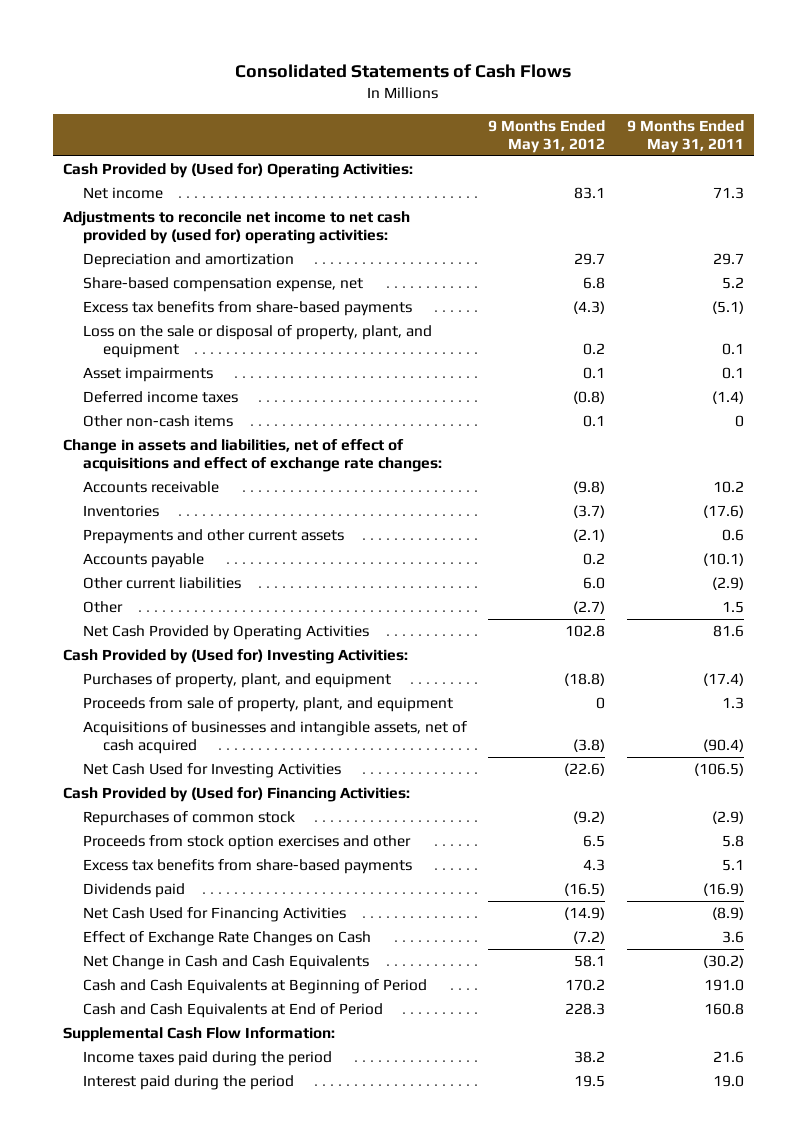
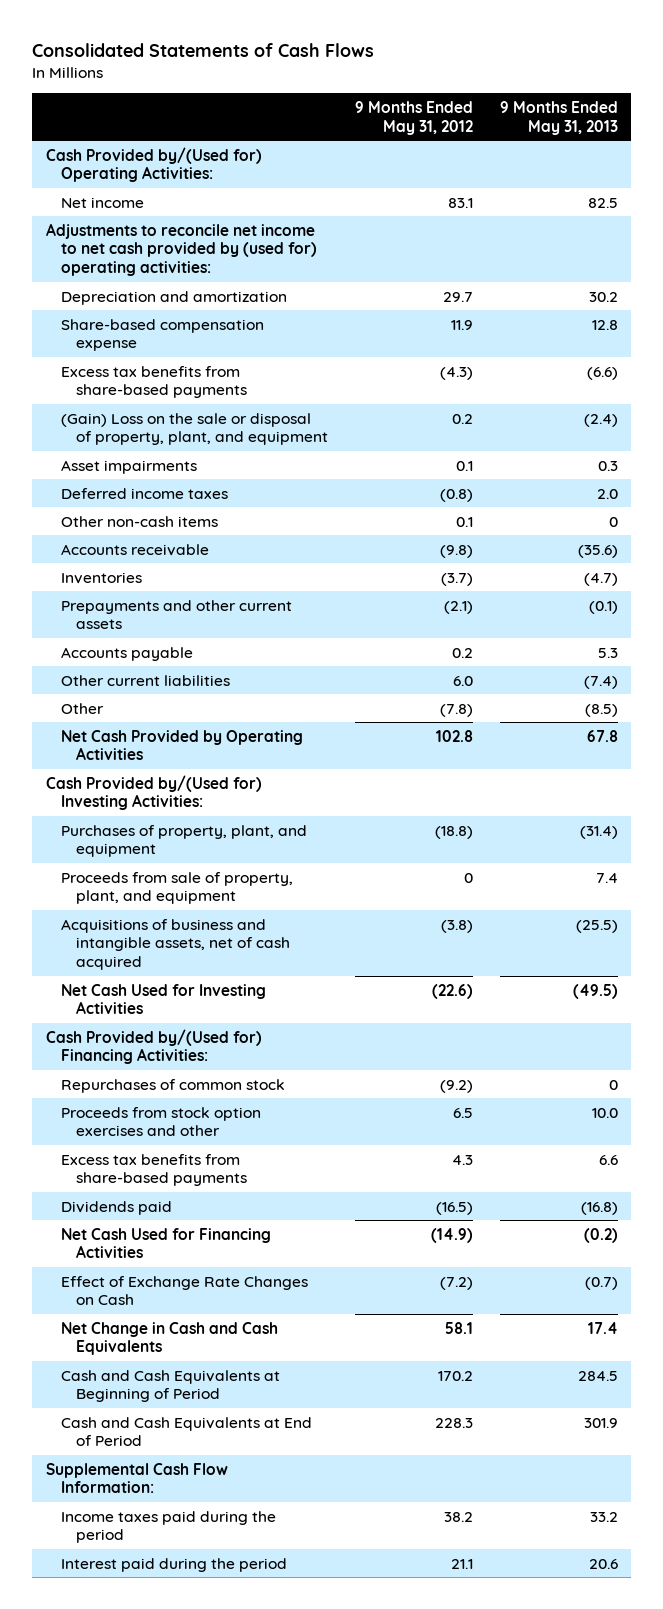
[626,119,744,153] 9 Months Ended May 31, 2011 -> none
none -> [499,101,618,135] 9 Months Ended May 31, 2013
[63,162,414,178] Cash Provided by (Used for) Operating Activities: -> [45,146,262,183] Cash Provided by/(Used for) Operating Activities:
[83,276,364,292] Share-based compensation expense, net -> [60,318,264,352] Share-based compensation expense
[583,276,606,289] 6.8 -> [451,319,474,330] 11.9
[83,324,433,359] Loss on the sale or disposal of property, plant, and equipment -> [60,412,329,446] (Gain) Loss on the sale or disposal of property, plant, and equipment
[63,438,443,473] Change in assets and liabilities, net of effect of acquisitions and effect of exchange rate changes: -> none
[573,600,606,614] (2.7) -> [440,703,474,717] (7.8)
[63,648,409,664] Cash Provided by (Used for) Investing Activities: -> [45,774,262,811] Cash Provided by/(Used for) Investing Activities:
[83,720,468,755] Acquisitions of businesses and intangible assets, net of cash acquired -> [60,918,291,970] Acquisitions of business and intangible assets, net of cash acquired
[63,786,411,802] Cash Provided by (Used for) Financing Activities: -> [45,1028,262,1065] Cash Provided by/(Used for) Financing Activities:
[574,1074,606,1087] 19.5 -> [451,1558,474,1569] 21.1

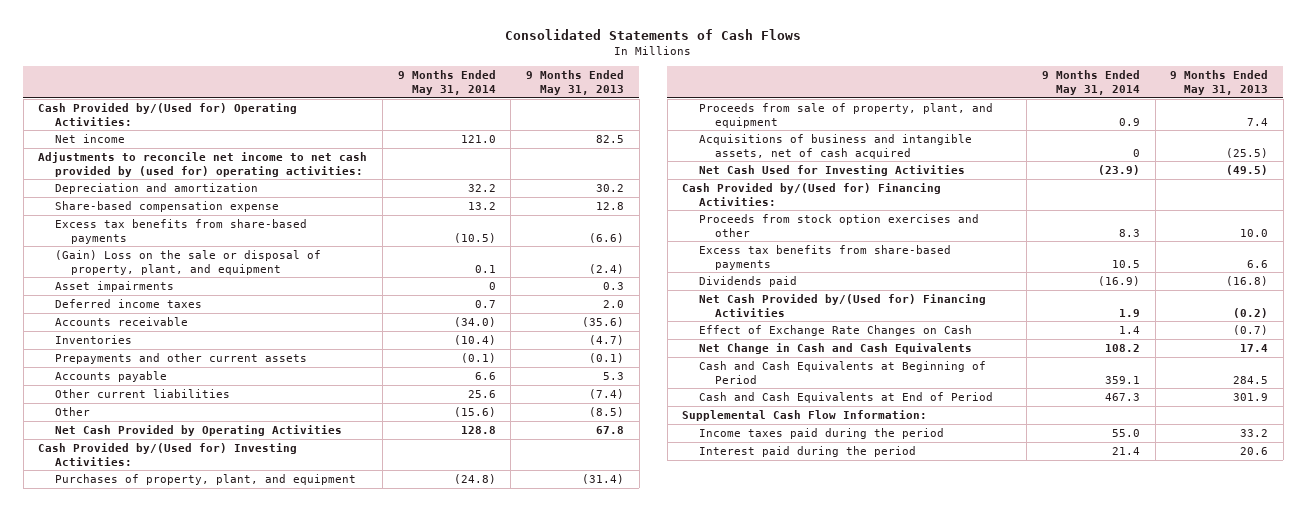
[355,101,474,135] 9 Months Ended May 31, 2012 -> none
none -> [397,70,496,95] 9 Months Ended May 31, 2014
[60,515,218,527] Other non-cash items -> none
[60,1078,285,1093] Repurchases of common stock -> none
[60,1227,271,1259] Net Cash Used for Financing Activities -> [698,293,986,317] Net Cash Provided by/(Used for) Financing Activities

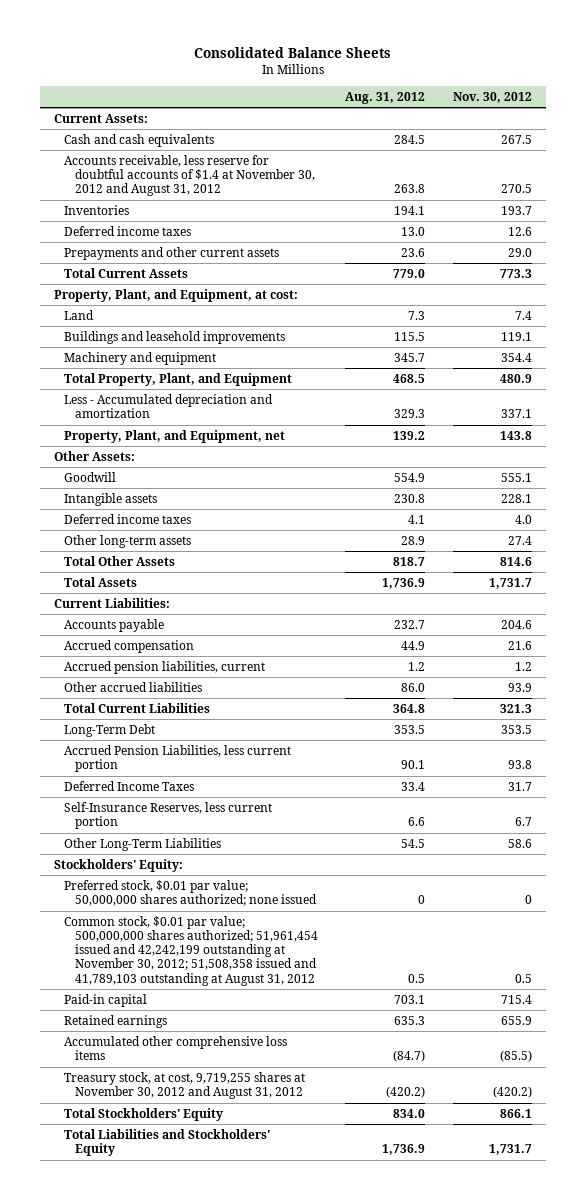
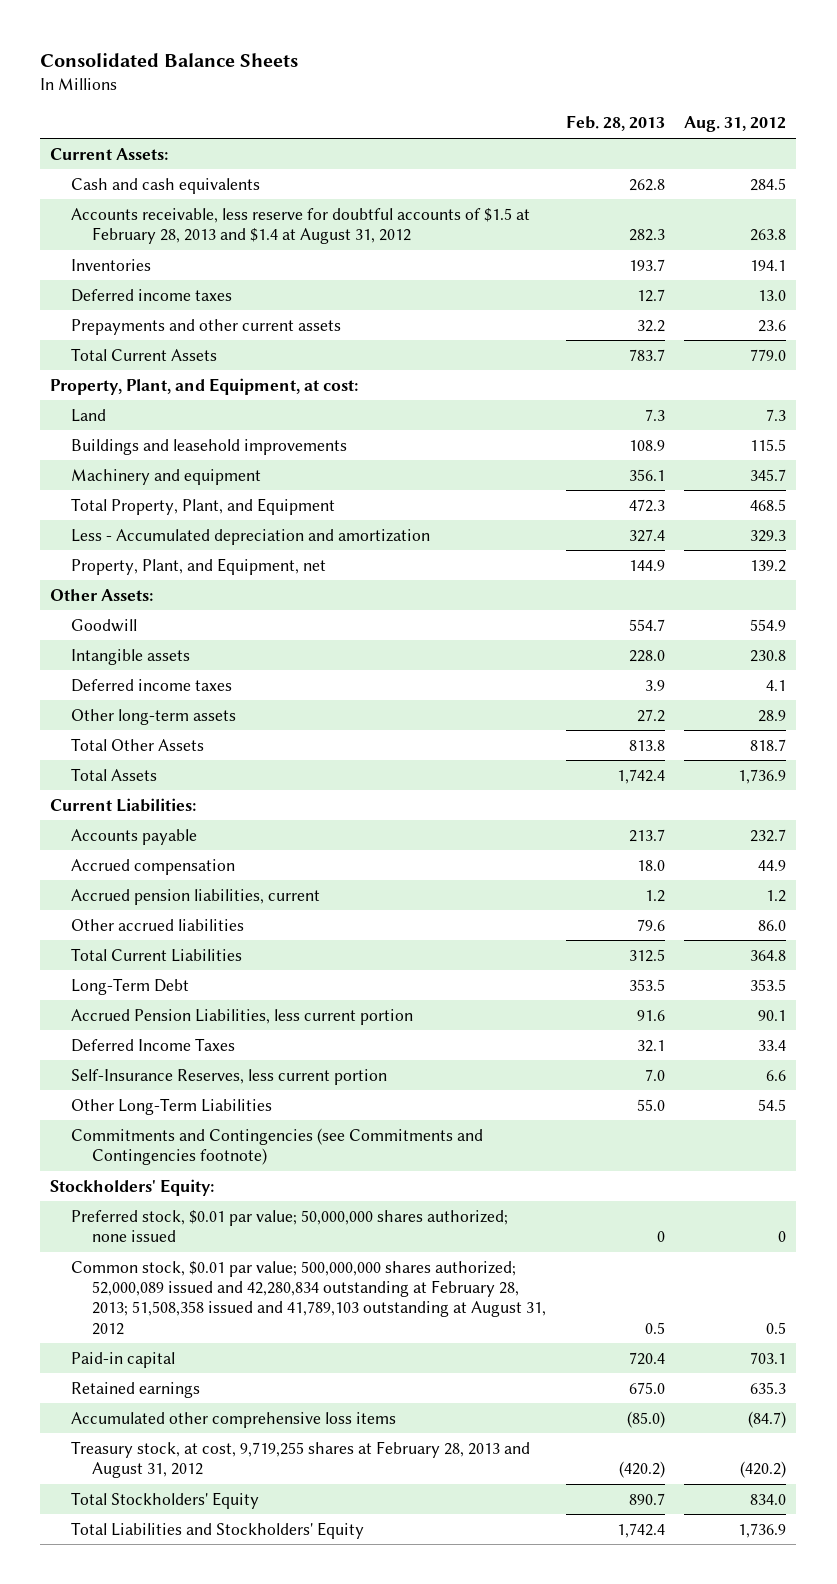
[453,91,533,103] Nov. 30, 2012 -> none
none -> [565,115,665,132] Feb. 28, 2013
[64,154,315,197] Accounts receivable, less reserve for doubtful accounts of $1.4 at November 30, 2012 and August 31, 2012 -> [70,207,530,245] Accounts receivable, less reserve for doubtful accounts of $1.5 at February 28, 2013 and $1.4 at August 31, 2012
none -> [70,1127,483,1166] Commitments and Contingencies (see Commitments and Contingencies footnote)
[64,915,318,986] Common stock, $0.01 par value; 500,000,000 shares authorized; 51,961,454 issued and 42,242,199 outstanding at November 30, 2012; 51,508,358 issued and 41,789,103 outstanding at August 31, 2012 -> [70,1260,546,1335] Common stock, $0.01 par value; 500,000,000 shares authorized; 52,000,089 issued and 42,280,834 outstanding at February 28, 2013; 51,508,358 issued and 41,789,103 outstanding at August 31, 2012
[64,1071,306,1100] Treasury stock, at cost, 9,719,255 shares at November 30, 2012 and August 31, 2012 -> [70,1440,530,1479] Treasury stock, at cost, 9,719,255 shares at February 28, 2013 and August 31, 2012

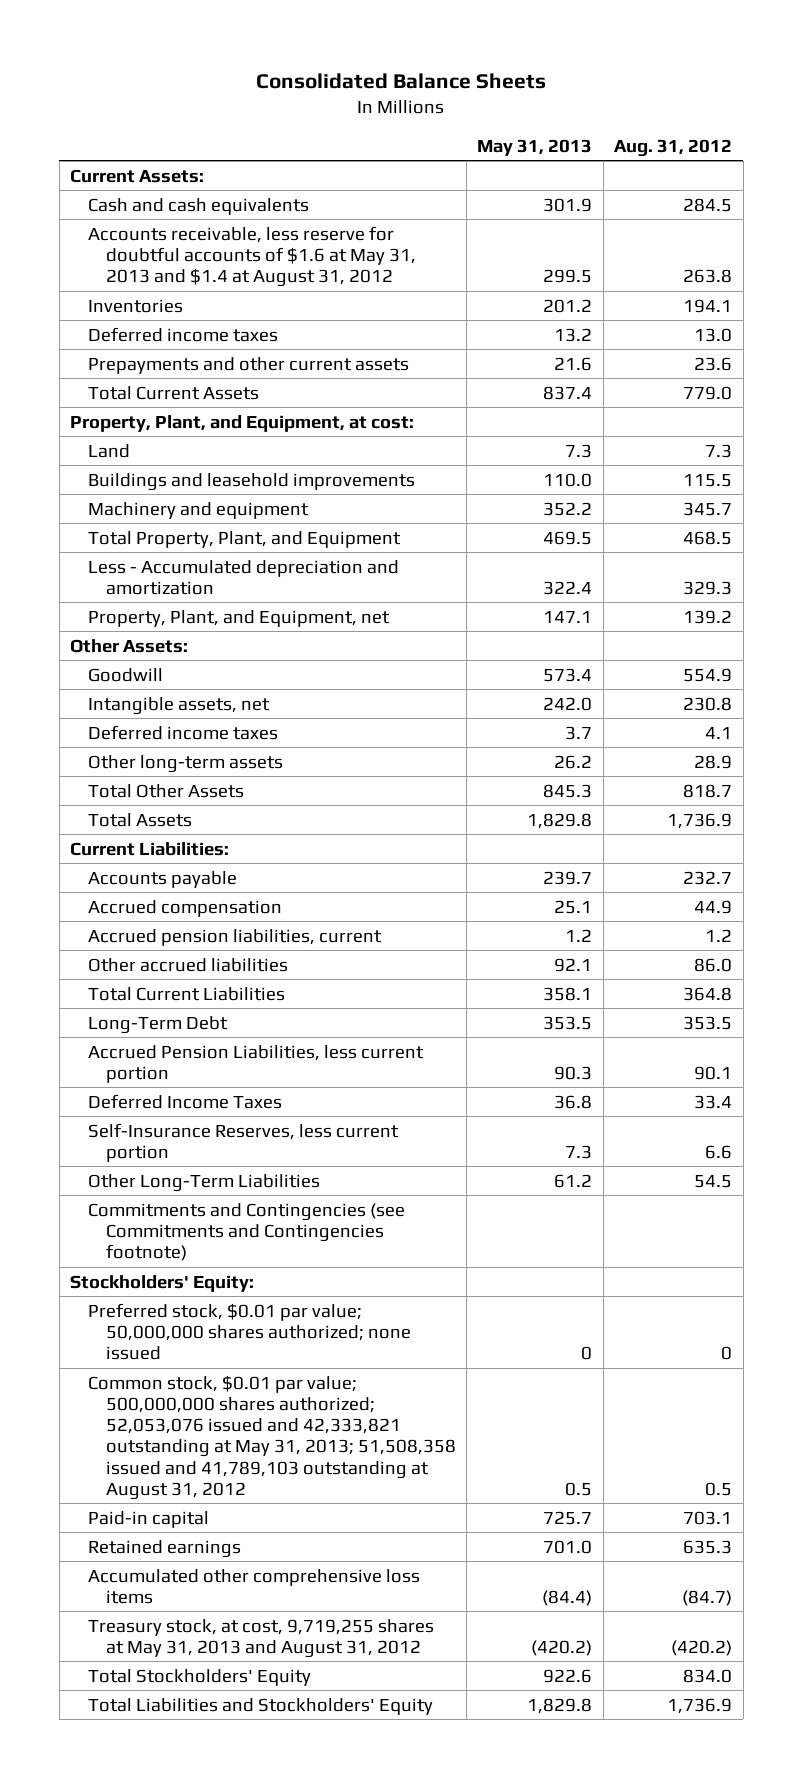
[565,115,665,132] Feb. 28, 2013 -> none
none -> [477,138,593,156] May 31, 2013
[70,207,530,245] Accounts receivable, less reserve for doubtful accounts of $1.5 at February 28, 2013 and $1.4 at August 31, 2012 -> [87,225,416,288] Accounts receivable, less reserve for doubtful accounts of $1.6 at May 31, 2013 and $1.4 at August 31, 2012
[70,648,190,665] Intangible assets -> [87,696,270,715] Intangible assets, net
[70,1260,546,1335] Common stock, $0.01 par value; 500,000,000 shares authorized; 52,000,089 issued and 42,280,834 outstanding at February 28, 2013; 51,508,358 issued and 41,789,103 outstanding at August 31, 2012 -> [87,1374,456,1500] Common stock, $0.01 par value; 500,000,000 shares authorized; 52,053,076 issued and 42,333,821 outstanding at May 31, 2013; 51,508,358 issued and 41,789,103 outstanding at August 31, 2012
[70,1440,530,1479] Treasury stock, at cost, 9,719,255 shares at February 28, 2013 and August 31, 2012 -> [87,1618,434,1658] Treasury stock, at cost, 9,719,255 shares at May 31, 2013 and August 31, 2012

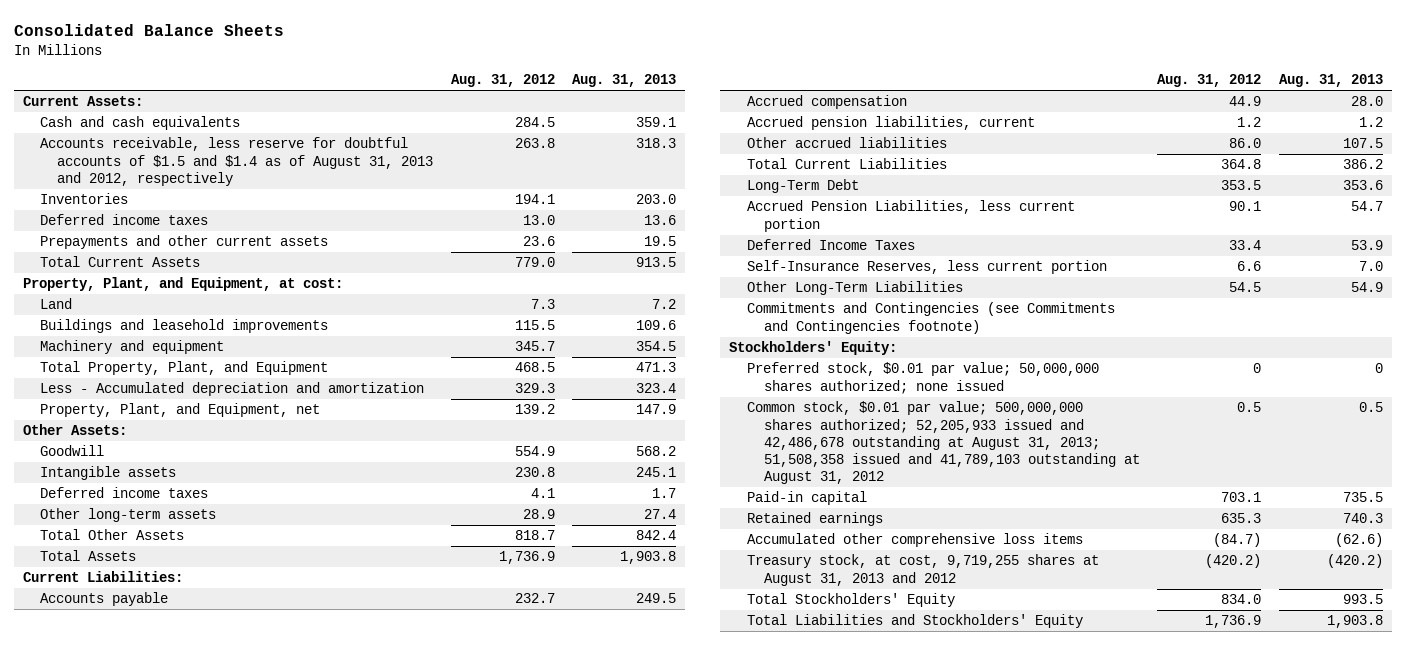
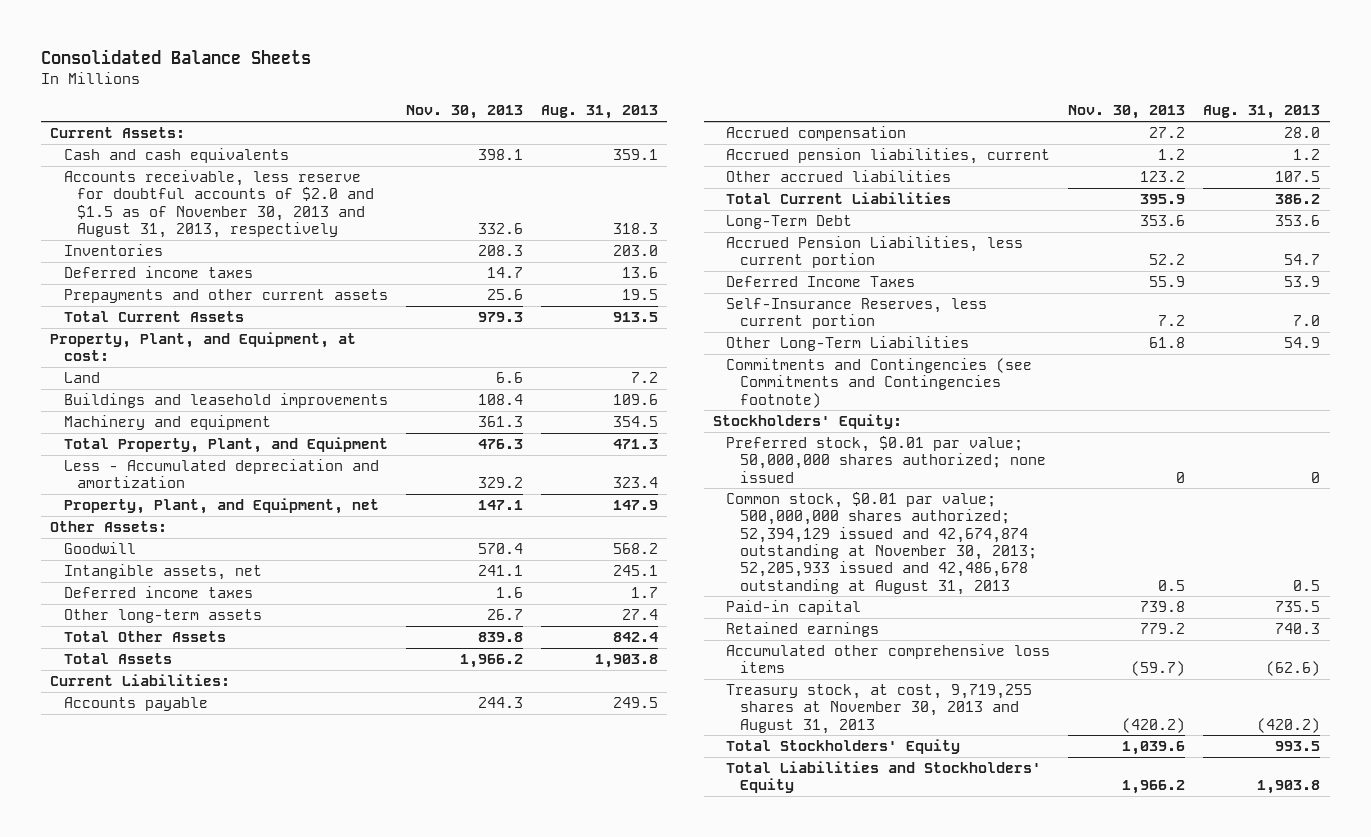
[450,74,555,88] Aug. 31, 2012 -> none
none -> [405,105,523,120] Nov. 30, 2013
[39,137,434,186] Accounts receivable, less reserve for doubtful accounts of $1.5 and $1.4 as of August 31, 2013 and 2012, respectively -> [63,170,375,238] Accounts receivable, less reserve for doubtful accounts of $2.0 and $1.5 as of November 30, 2013 and August 31, 2013, respectively
[39,466,176,481] Intangible assets -> [63,564,262,581] Intangible assets, net
[746,401,1140,485] Common stock, $0.01 par value; 500,000,000 shares authorized; 52,205,933 issued and 42,486,678 outstanding at August 31, 2013; 51,508,358 issued and 41,789,103 outstanding at August 31, 2012 -> [726,492,1038,595] Common stock, $0.01 par value; 500,000,000 shares authorized; 52,394,129 issued and 42,674,874 outstanding at November 30, 2013; 52,205,933 issued and 42,486,678 outstanding at August 31, 2013
[746,554,1099,586] Treasury stock, at cost, 9,719,255 shares at August 31, 2013 and 2012 -> [726,684,1033,734] Treasury stock, at cost, 9,719,255 shares at November 30, 2013 and August 31, 2013

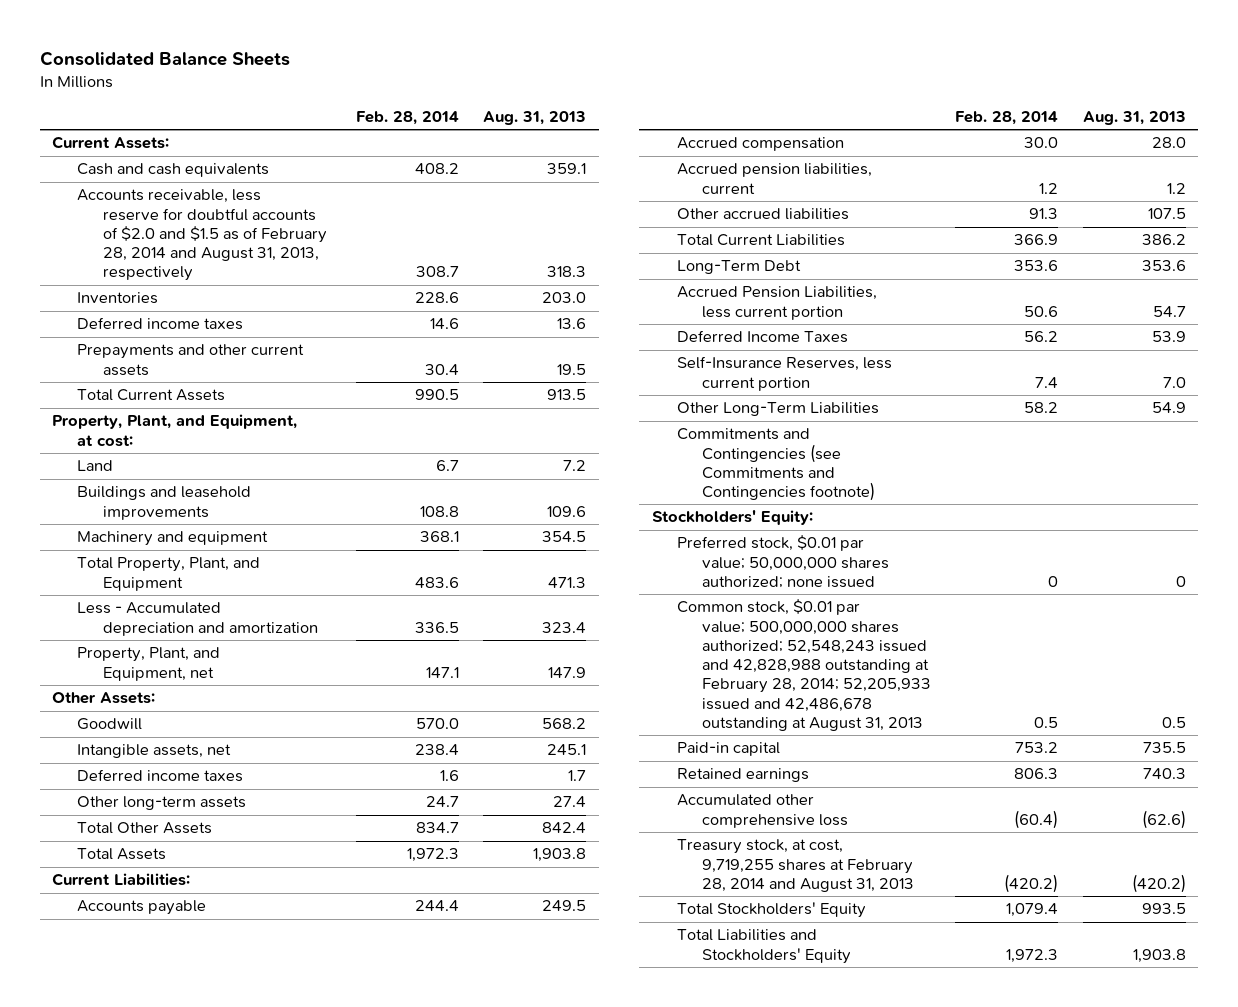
[405,105,523,120] Nov. 30, 2013 -> none
none -> [355,110,459,125] Feb. 28, 2014
[63,170,375,238] Accounts receivable, less reserve for doubtful accounts of $2.0 and $1.5 as of November 30, 2013 and August 31, 2013, respectively -> [77,189,327,282] Accounts receivable, less reserve for doubtful accounts of $2.0 and $1.5 as of February 28, 2014 and August 31, 2013, respectively
[726,492,1038,595] Common stock, $0.01 par value; 500,000,000 shares authorized; 52,394,129 issued and 42,674,874 outstanding at November 30, 2013; 52,205,933 issued and 42,486,678 outstanding at August 31, 2013 -> [676,599,931,731] Common stock, $0.01 par value; 500,000,000 shares authorized; 52,548,243 issued and 42,828,988 outstanding at February 28, 2014; 52,205,933 issued and 42,486,678 outstanding at August 31, 2013
[726,644,1051,674] Accumulated other comprehensive loss items -> [676,794,848,828] Accumulated other comprehensive loss
[726,684,1033,734] Treasury stock, at cost, 9,719,255 shares at November 30, 2013 and August 31, 2013 -> [676,839,914,892] Treasury stock, at cost, 9,719,255 shares at February 28, 2014 and August 31, 2013

